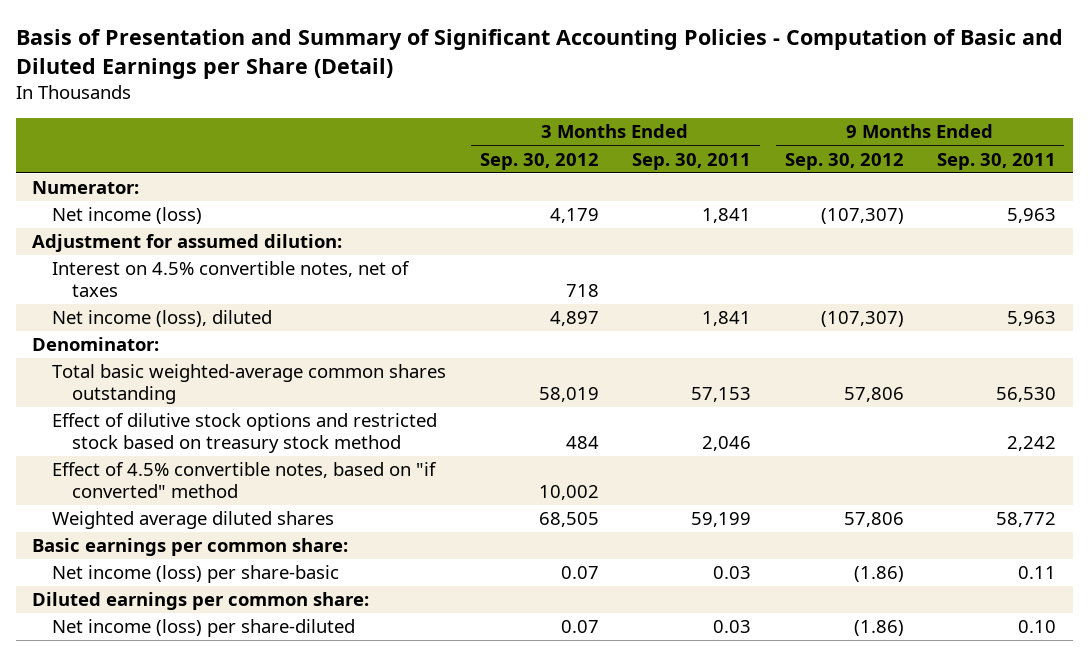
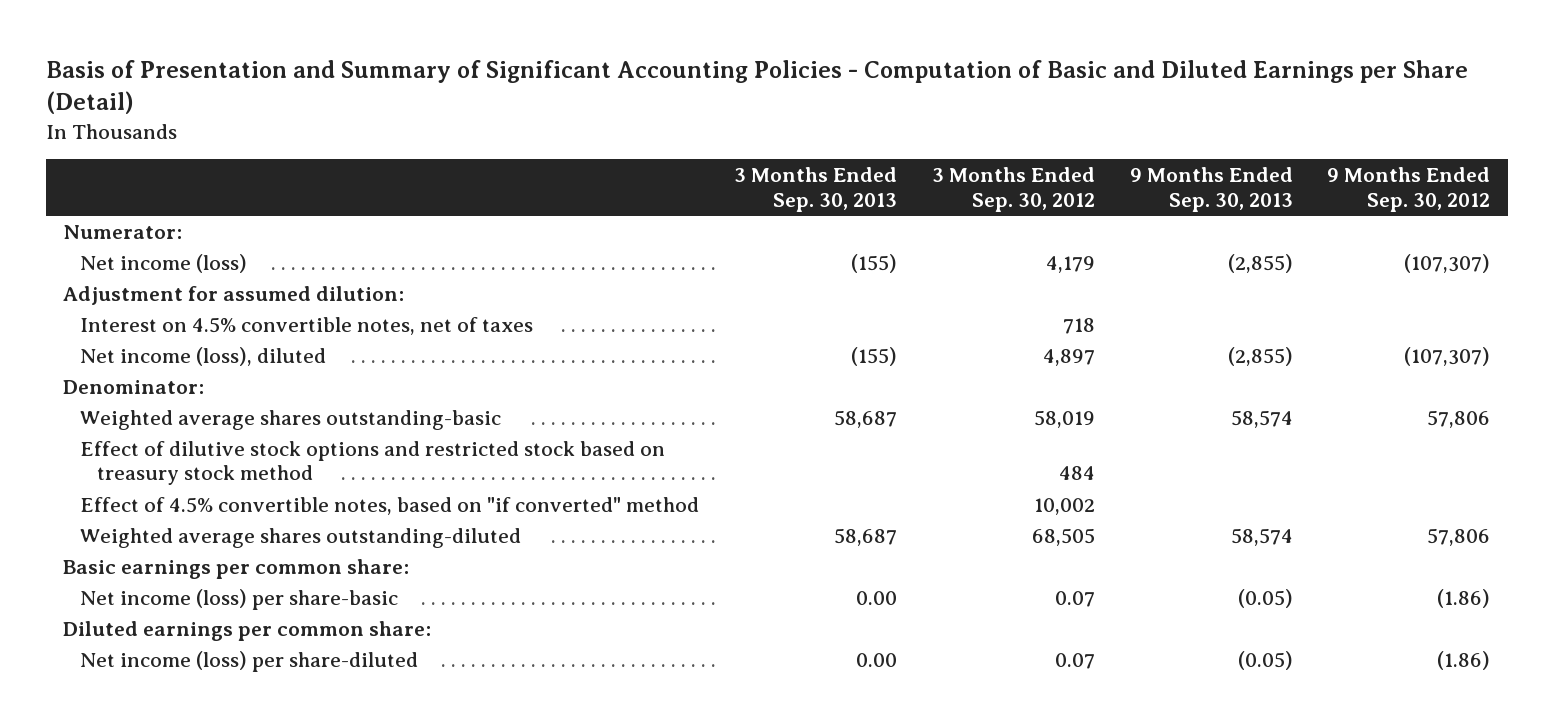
[632,152,752,170] Sep. 30, 2011 -> none
[937,152,1057,170] Sep. 30, 2011 -> none
none -> [733,167,897,212] 3 Months Ended Sep. 30, 2013
none -> [1129,167,1293,212] 9 Months Ended Sep. 30, 2013
[52,364,447,405] Total basic weighted-average common shares outstanding -> [79,409,501,430] Weighted average shares outstanding-basic
[52,511,335,530] Weighted average diluted shares -> [79,527,521,548] Weighted average shares outstanding-diluted

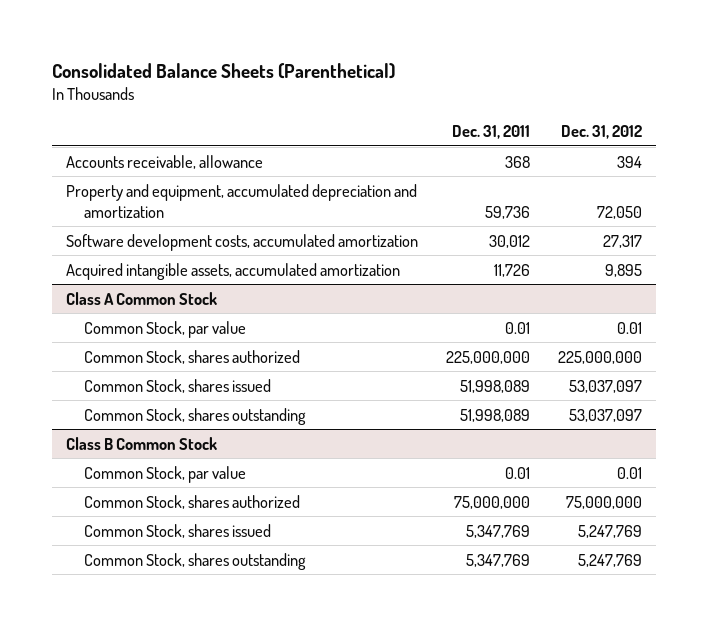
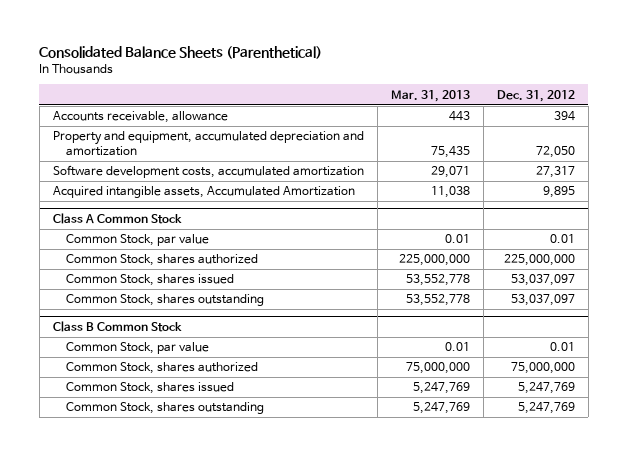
[452,125,531,140] Dec. 31, 2011 -> none
none -> [390,89,470,102] Mar. 31, 2013
[66,262,401,280] Acquired intangible assets, accumulated amortization -> [52,186,355,199] Acquired intangible assets, Accumulated Amortization

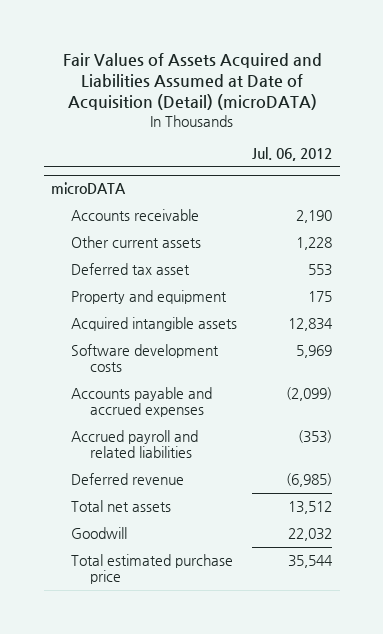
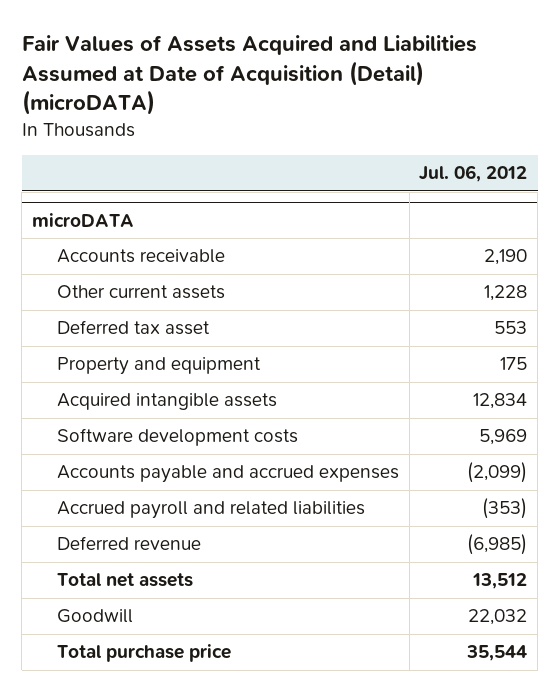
[70,554,233,585] Total estimated purchase price -> [57,644,232,663] Total purchase price

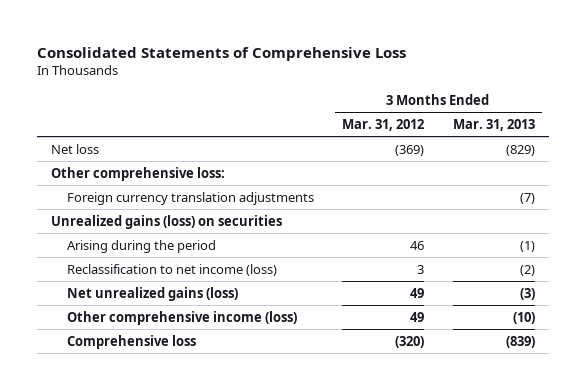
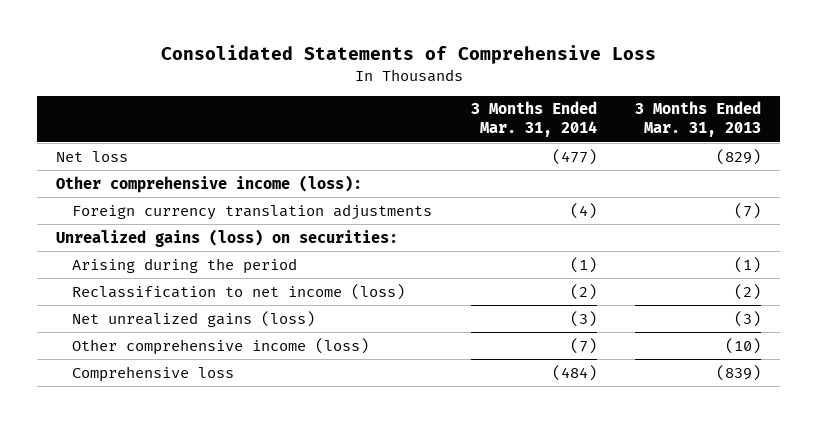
[342,119,425,132] Mar. 31, 2012 -> none
none -> [470,101,597,138] 3 Months Ended Mar. 31, 2014
[51,166,226,181] Other comprehensive loss: -> [55,174,362,193] Other comprehensive income (loss):
[51,214,283,229] Unrealized gains (loss) on securities -> [55,228,398,247] Unrealized gains (loss) on securities:

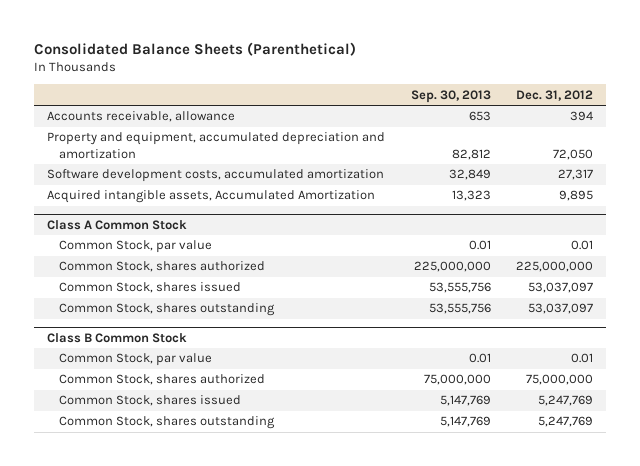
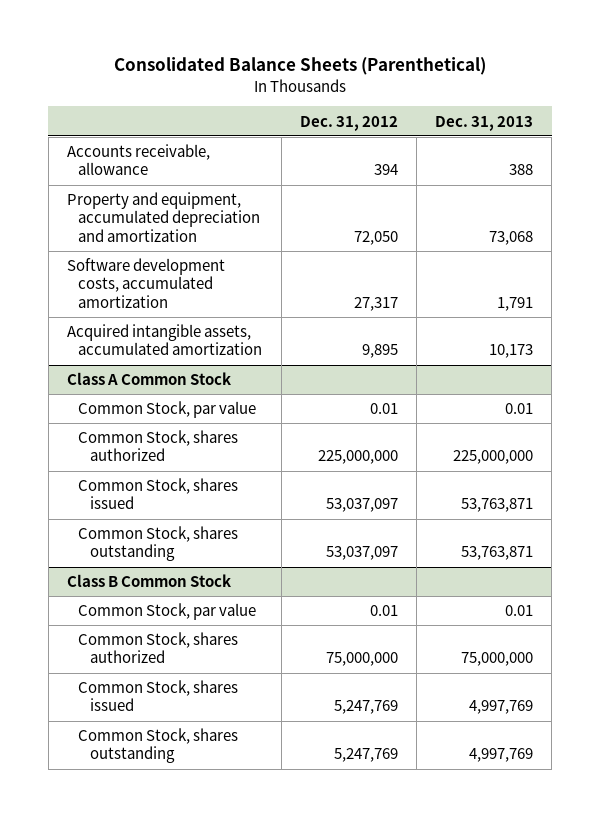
[410,89,491,103] Sep. 30, 2013 -> none
none -> [435,115,534,131] Dec. 31, 2013
[46,190,375,204] Acquired intangible assets, Accumulated Amortization -> [67,324,263,356] Acquired intangible assets, accumulated amortization

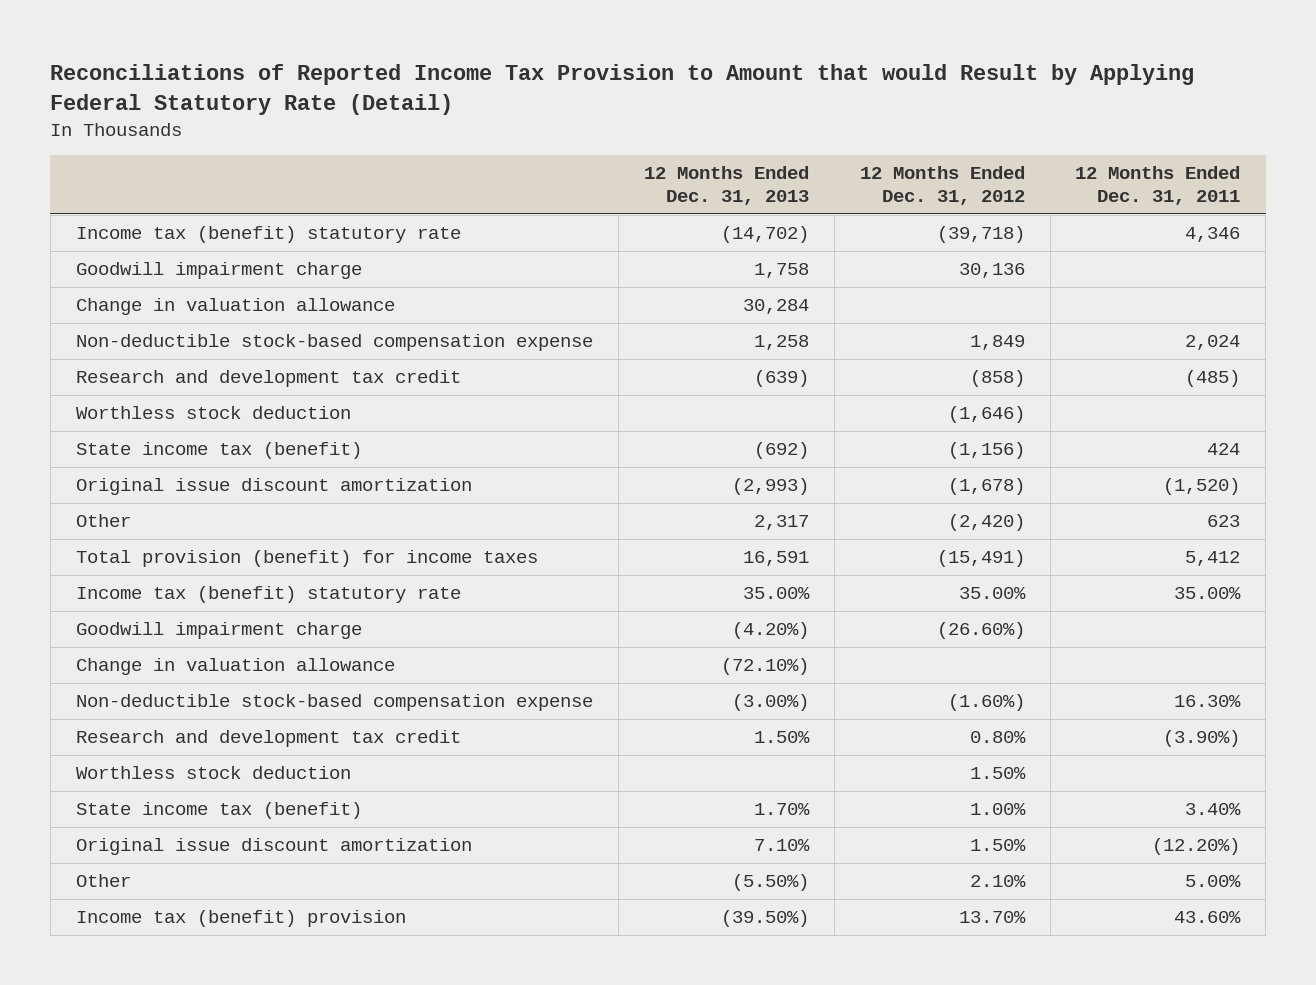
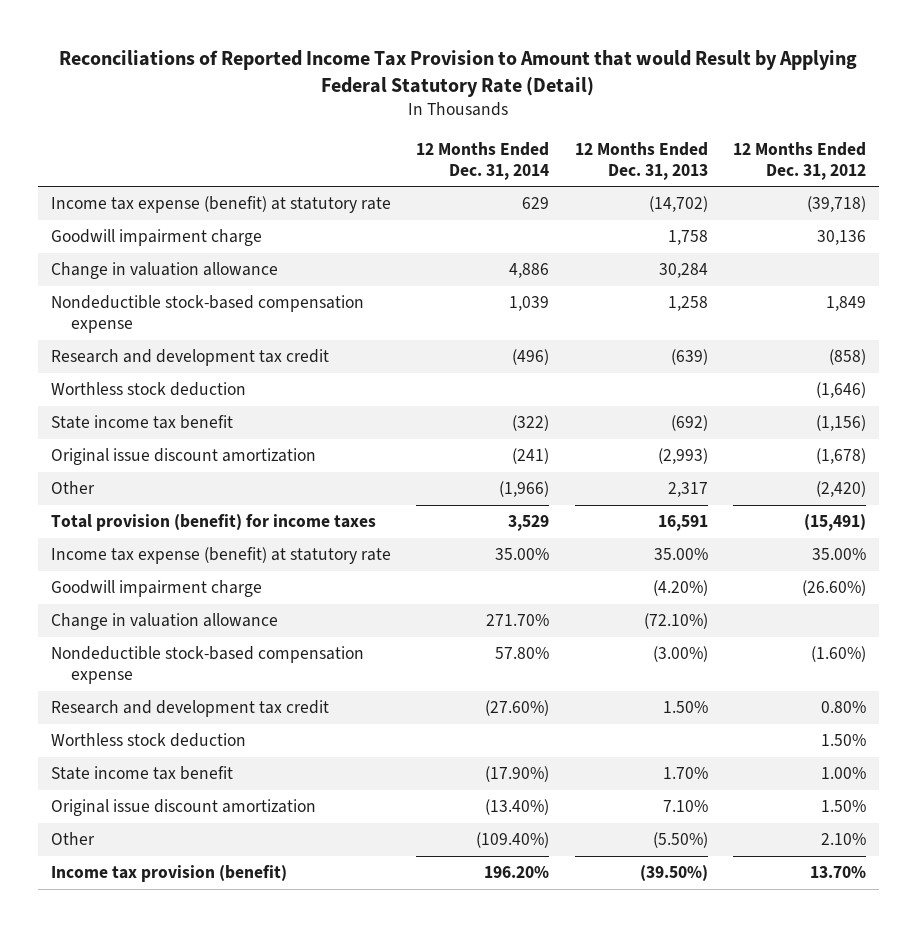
[1075,165,1241,206] 12 Months Ended Dec. 31, 2011 -> none
none -> [416,141,550,180] 12 Months Ended Dec. 31, 2014
[75,226,461,244] Income tax (benefit) statutory rate -> [50,196,391,214] Income tax expense (benefit) at statutory rate
[75,334,593,352] Non-deductible stock-based compensation expense -> [50,295,364,333] Nondeductible stock-based compensation expense
[75,442,362,460] State income tax (benefit) -> [50,415,233,430] State income tax benefit
[75,586,461,604] Income tax (benefit) statutory rate -> [50,547,391,565] Income tax expense (benefit) at statutory rate
[75,694,593,712] Non-deductible stock-based compensation expense -> [50,646,364,684] Nondeductible stock-based compensation expense
[75,802,362,820] State income tax (benefit) -> [50,766,233,781] State income tax benefit
[75,910,406,928] Income tax (benefit) provision -> [50,865,287,883] Income tax provision (benefit)

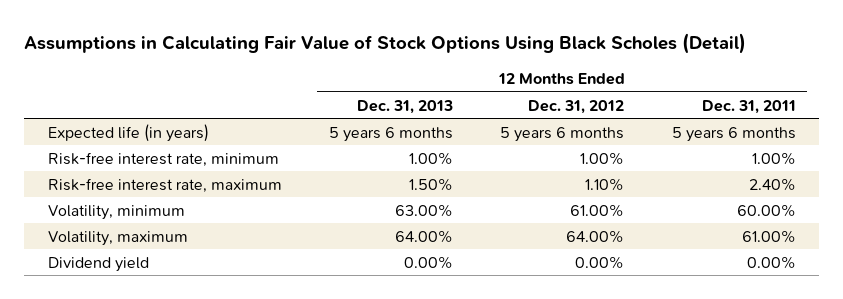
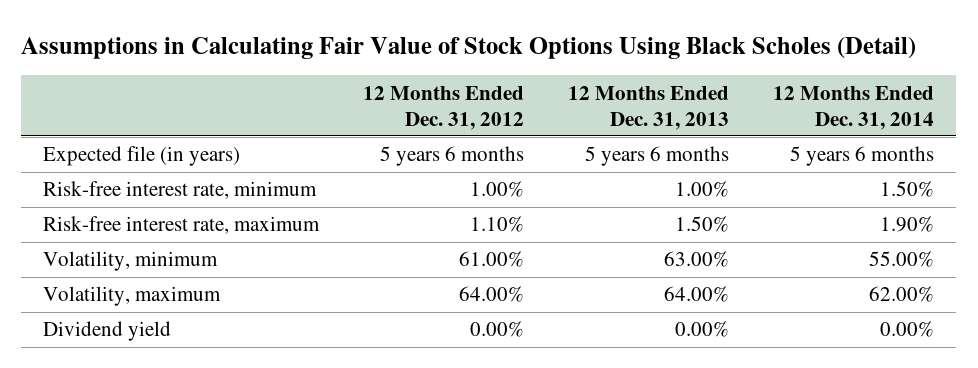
[701,99,796,114] Dec. 31, 2011 -> none
none -> [773,85,935,130] 12 Months Ended Dec. 31, 2014
[47,123,209,142] Expected life (in years) -> [43,146,241,167] Expected file (in years)

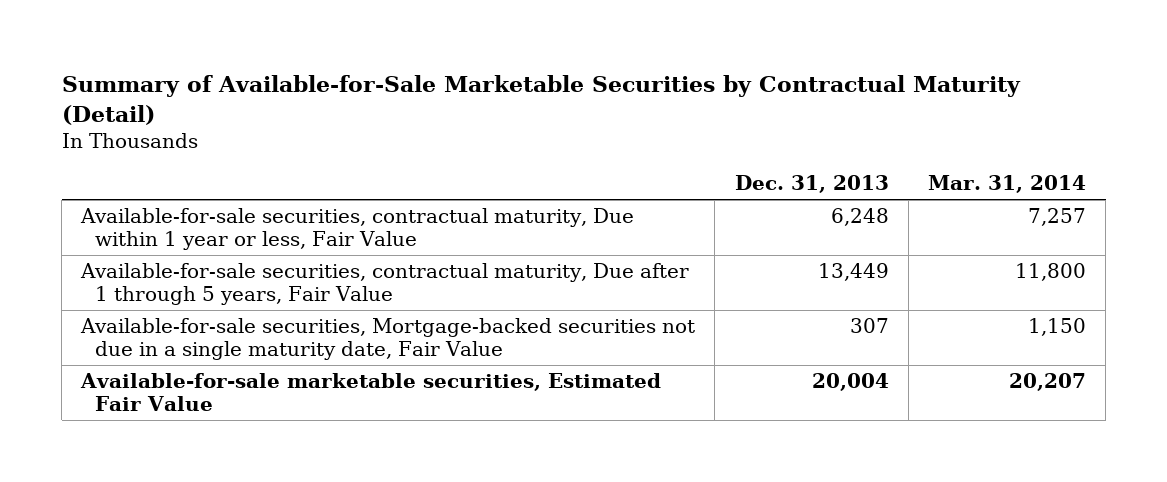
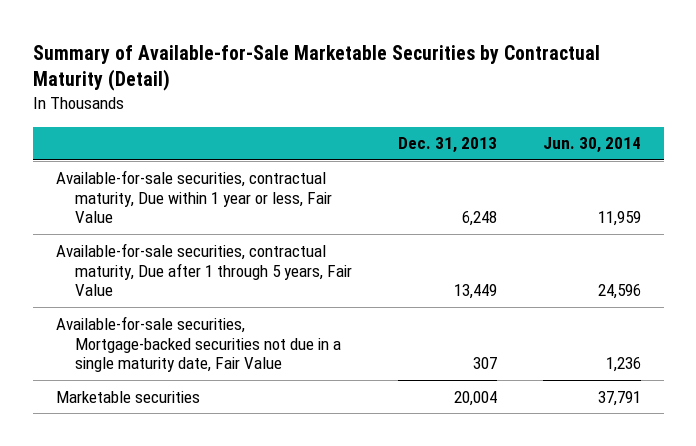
[928,175,1087,194] Mar. 31, 2014 -> none
none -> [542,137,641,154] Jun. 30, 2014
[80,373,662,412] Available-for-sale marketable securities, Estimated Fair Value -> [55,390,200,403] Marketable securities

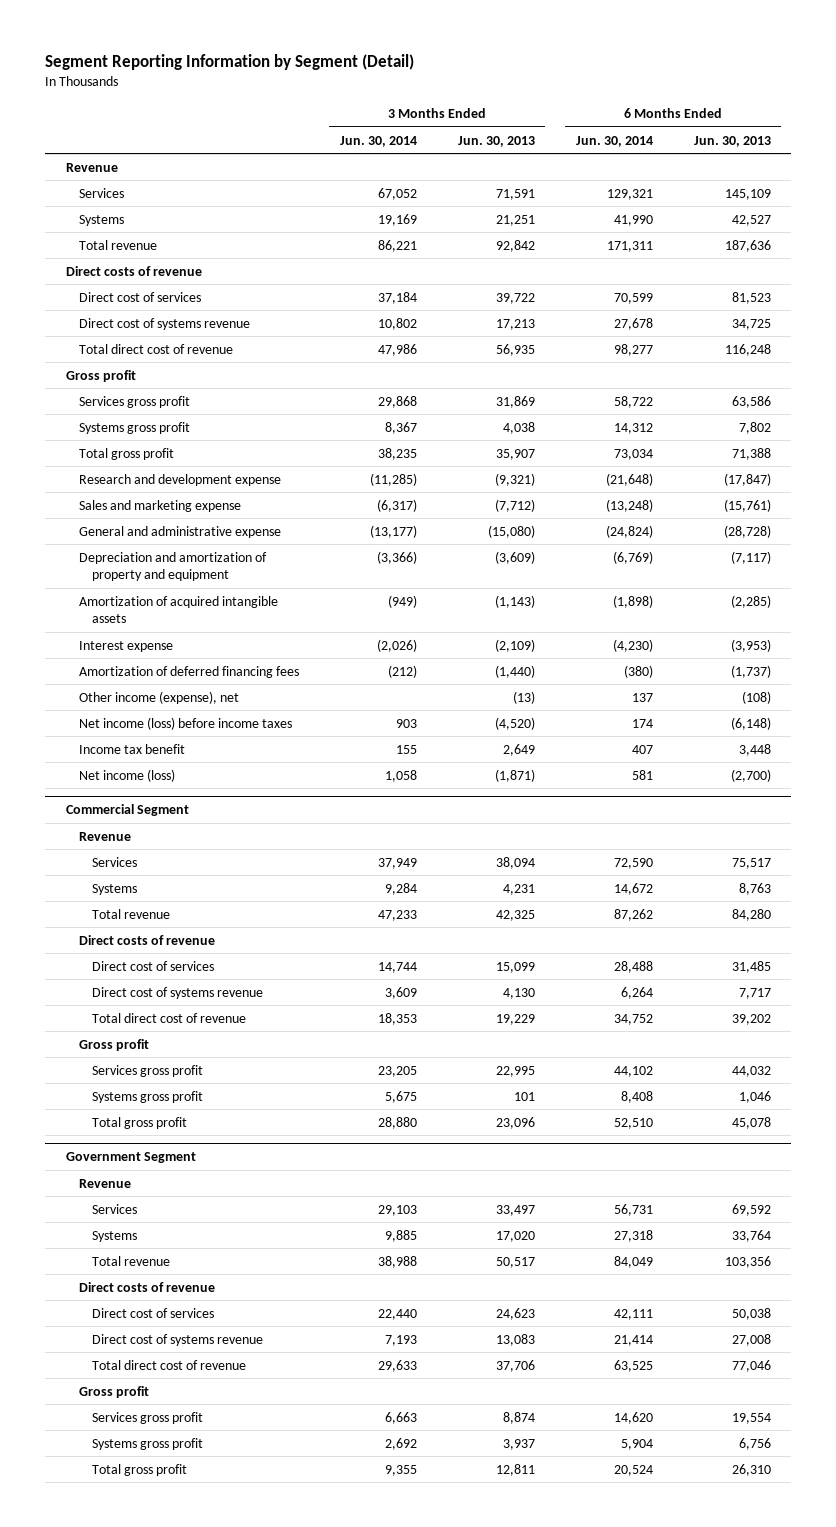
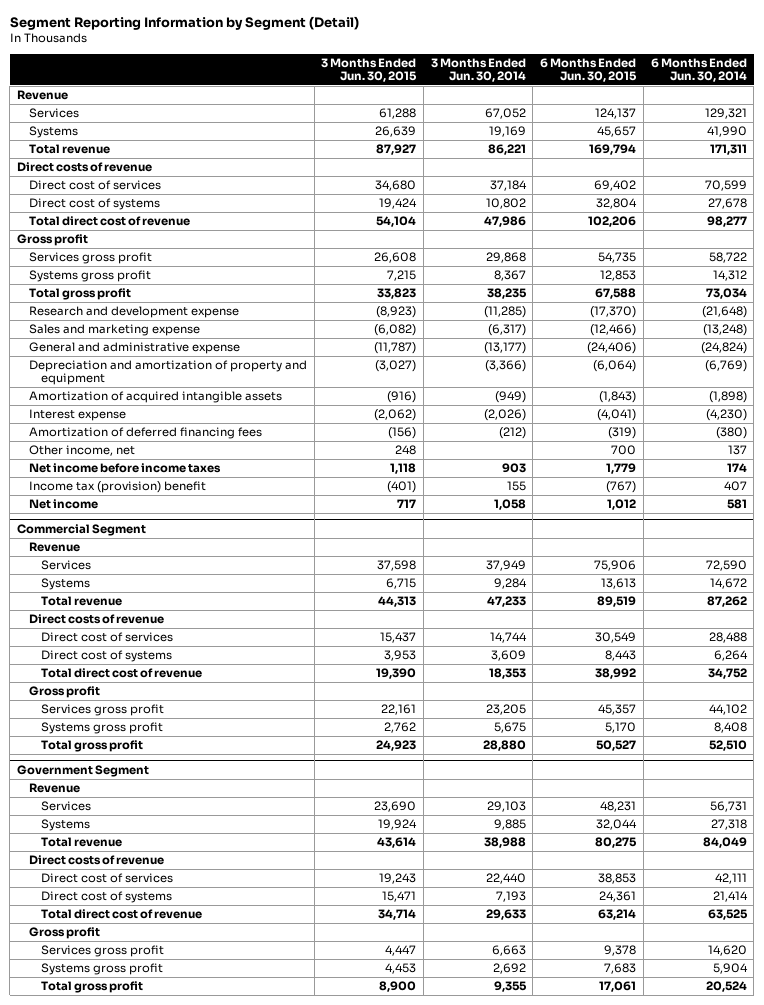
[457,135,535,147] Jun. 30, 2013 -> none
[693,135,771,147] Jun. 30, 2013 -> none
none -> [321,57,418,83] 3 Months Ended Jun. 30, 2015
none -> [540,57,638,83] 6 Months Ended Jun. 30, 2015
[78,317,250,330] Direct cost of systems revenue -> [28,198,160,211] Direct cost of systems
[78,690,239,704] Other income (expense), net -> [28,445,135,457] Other income, net
[78,716,292,730] Net income (loss) before income taxes -> [28,463,221,474] Net income before income taxes
[78,743,185,754] Income tax benefit -> [28,481,206,494] Income tax (provision) benefit
[78,768,175,782] Net income (loss) -> [28,499,98,510] Net income
[91,986,263,999] Direct cost of systems revenue -> [40,650,172,663] Direct cost of systems
[91,1333,263,1346] Direct cost of systems revenue -> [40,891,172,904] Direct cost of systems

